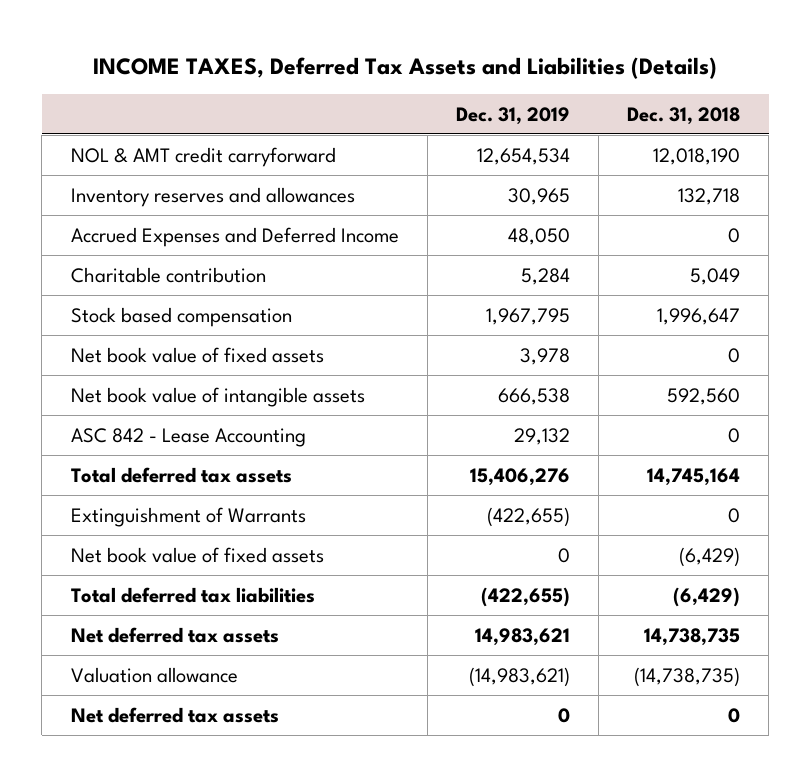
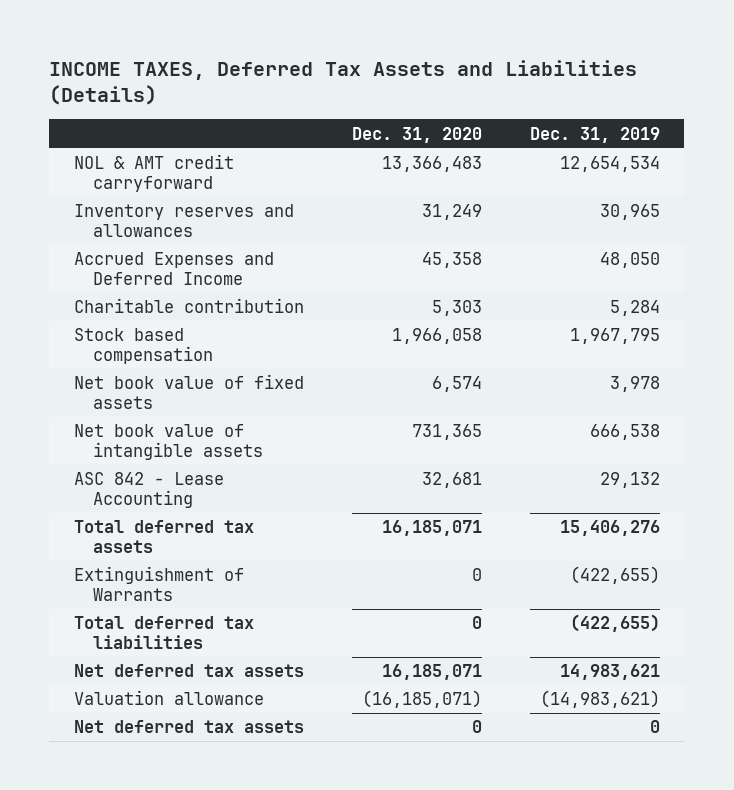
[627,106,741,125] Dec. 31, 2018 -> none
none -> [351,126,482,143] Dec. 31, 2020
[70,546,324,563] Net book value of fixed assets -> none

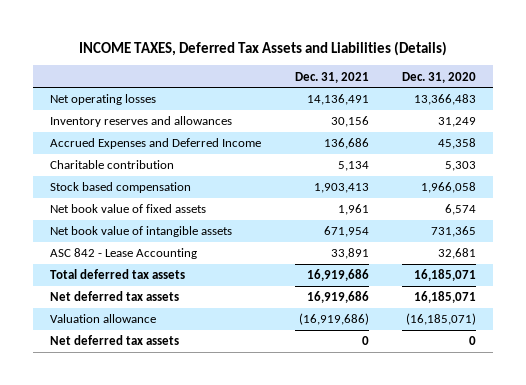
[529,126,660,143] Dec. 31, 2019 -> none
none -> [294,71,369,83] Dec. 31, 2021
[73,154,234,193] NOL & AMT credit carryforward -> [50,94,157,106] Net operating losses
[73,566,244,602] Extinguishment of Warrants -> none
[73,616,254,650] Total deferred tax liabilities -> none

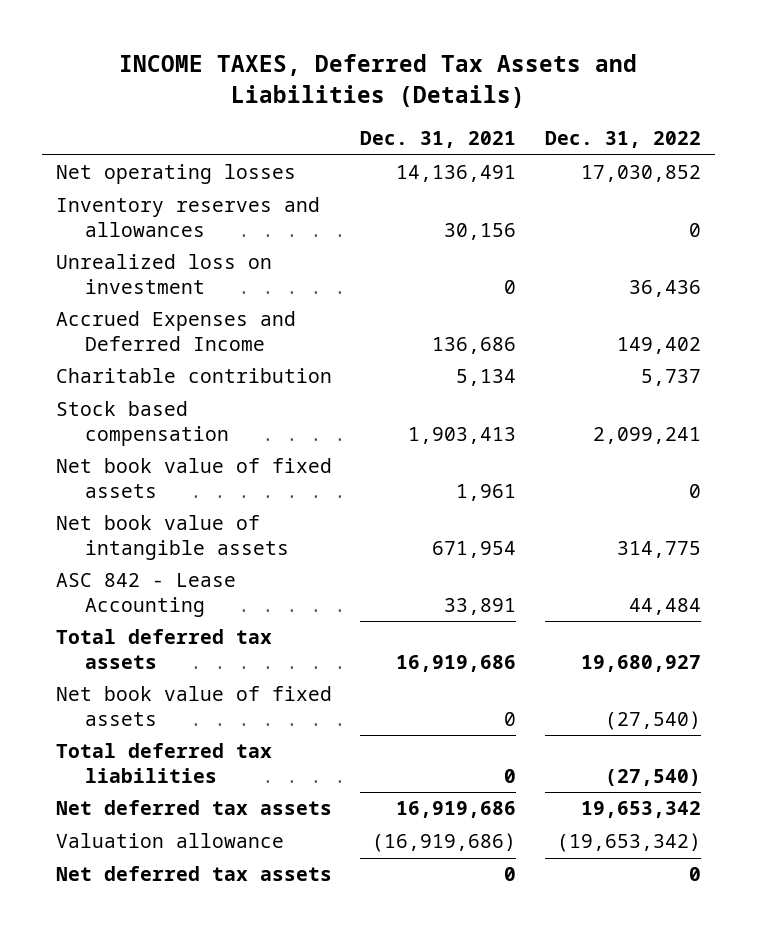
[402,71,477,83] Dec. 31, 2020 -> none
none -> [544,131,701,149] Dec. 31, 2022
none -> [56,254,273,294] Unrealized loss on investment
none -> [56,686,333,726] Net book value of fixed assets
none -> [56,743,273,783] Total deferred tax liabilities

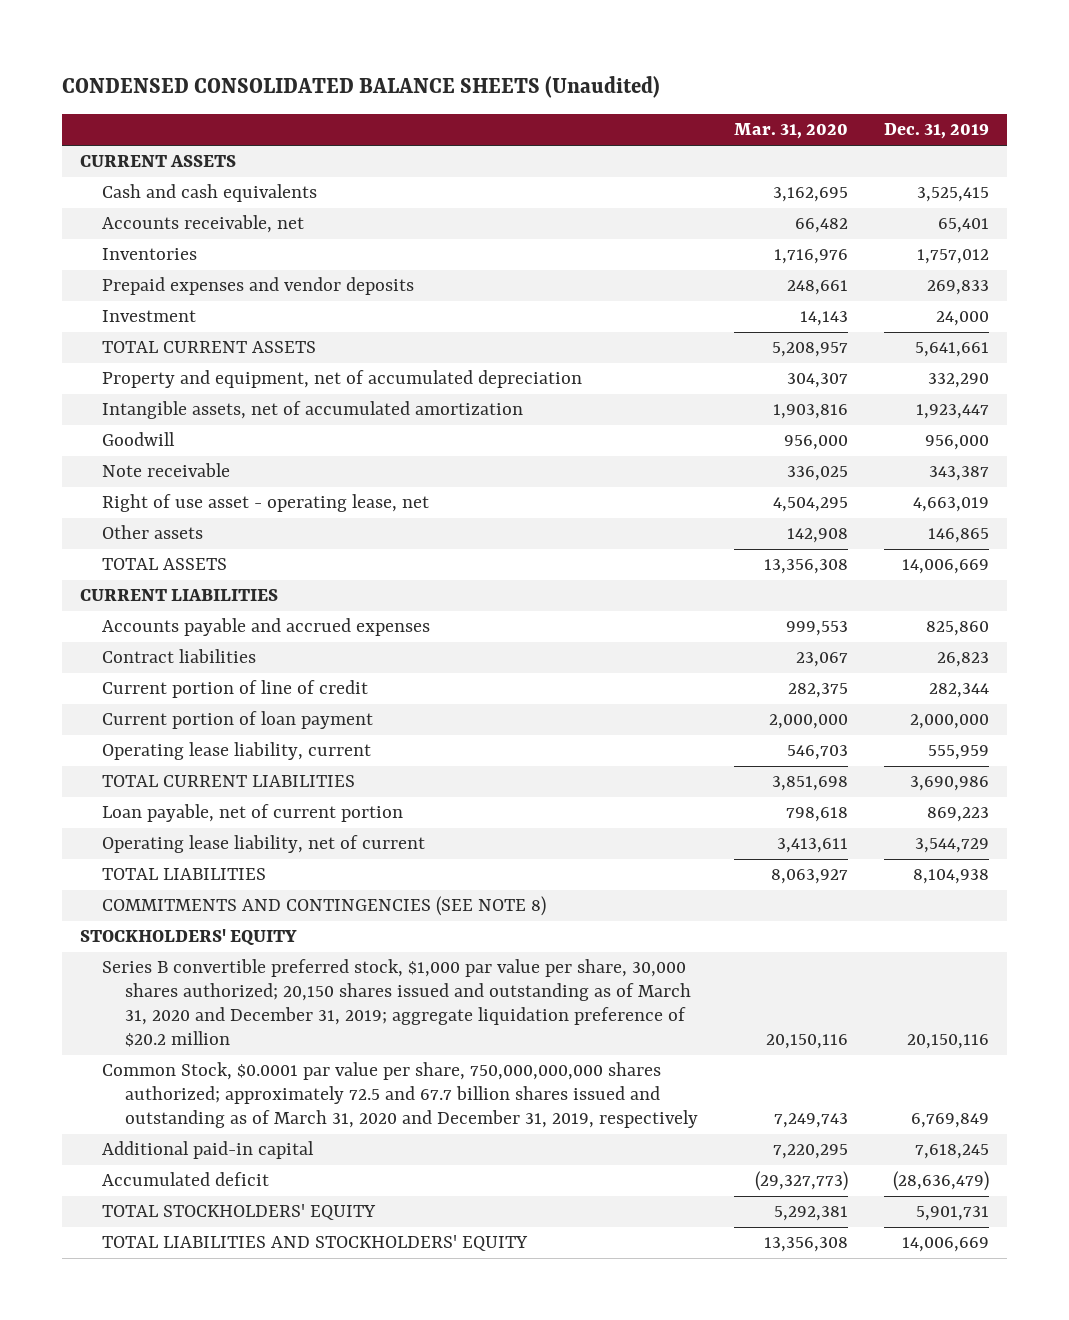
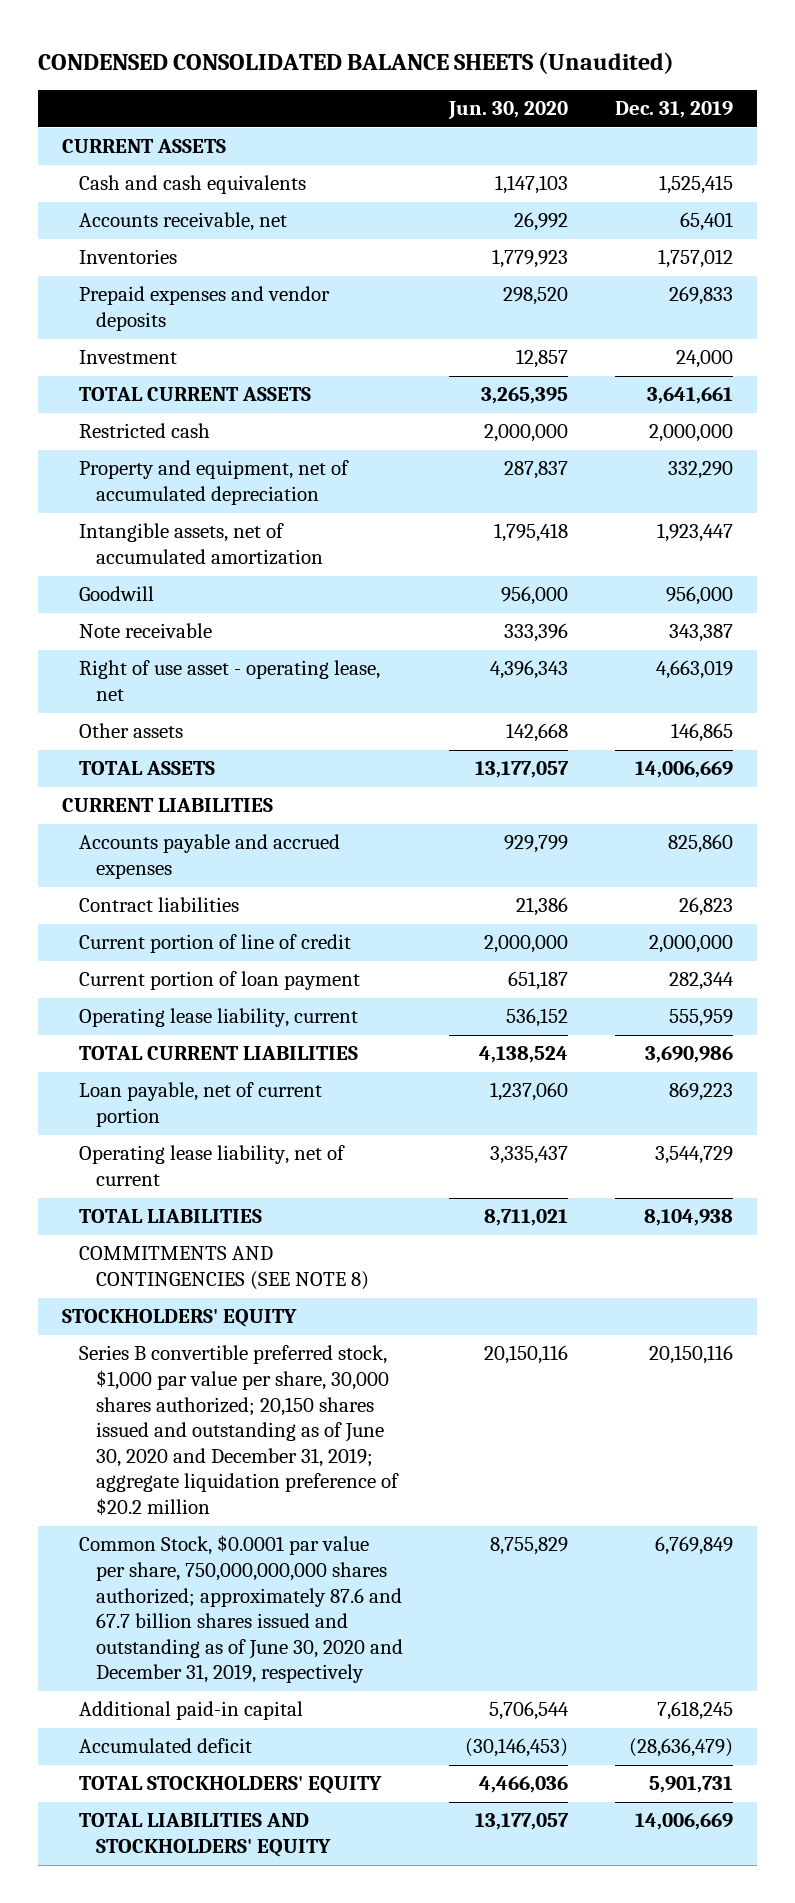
[733,123,848,140] Mar. 31, 2020 -> none
none -> [448,101,569,120] Jun. 30, 2020
[917,187,990,203] 3,525,415 -> [659,175,734,195] 1,525,415
[915,342,990,358] 5,641,661 -> [647,387,734,405] 3,641,661
none -> [78,423,210,439] Restricted cash
[929,683,990,699] 282,344 -> [649,935,734,954] 2,000,000
[910,714,990,730] 2,000,000 -> [669,972,735,991] 282,344
[102,959,691,1047] Series B convertible preferred stock, $1,000 par value per share, 30,000 shares authorized; 20,150 shares issued and outstanding as of March 31, 2020 and December 31, 2019; aggregate liquidation preference of $20.2 million -> [78,1345,399,1516] Series B convertible preferred stock, $1,000 par value per share, 30,000 shares authorized; 20,150 shares issued and outstanding as of June 30, 2020 and December 31, 2019; aggregate liquidation preference of $20.2 million
[102,1062,698,1128] Common Stock, $0.0001 par value per share, 750,000,000,000 shares authorized; approximately 72.5 and 67.7 billion shares issued and outstanding as of March 31, 2020 and December 31, 2019, respectively -> [78,1535,403,1684] Common Stock, $0.0001 par value per share, 750,000,000,000 shares authorized; approximately 87.6 and 67.7 billion shares issued and outstanding as of June 30, 2020 and December 31, 2019, respectively

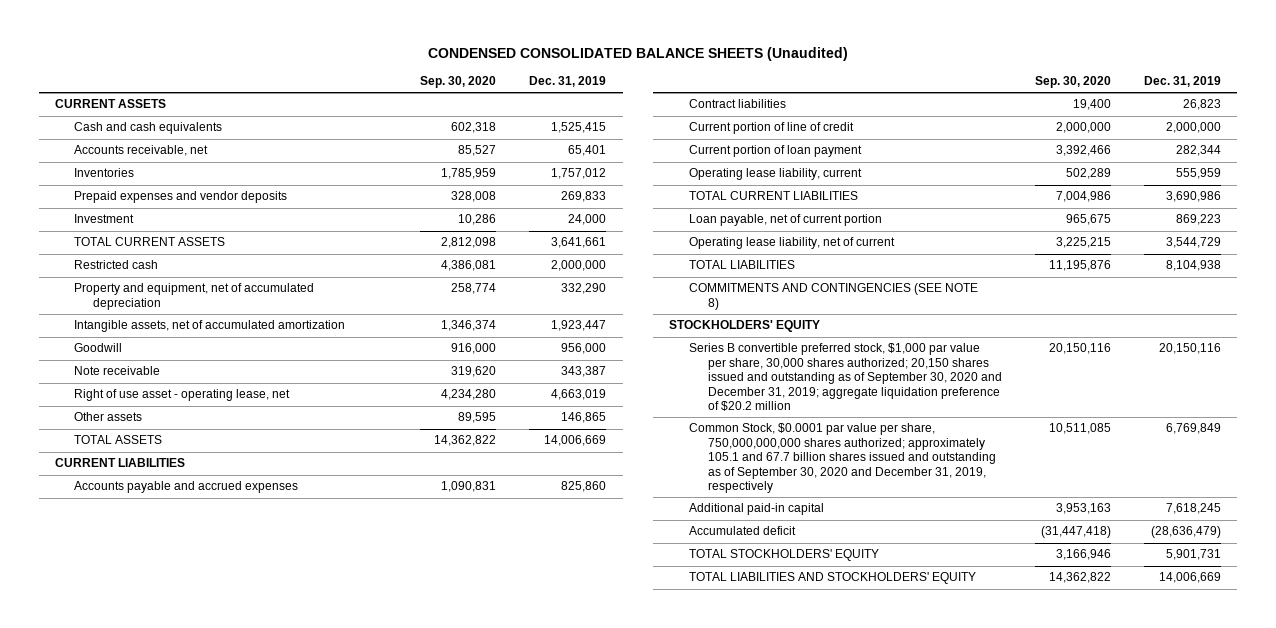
[448,101,569,120] Jun. 30, 2020 -> none
none -> [420,76,497,89] Sep. 30, 2020
[78,1345,399,1516] Series B convertible preferred stock, $1,000 par value per share, 30,000 shares authorized; 20,150 shares issued and outstanding as of June 30, 2020 and December 31, 2019; aggregate liquidation preference of $20.2 million -> [688,343,1002,411] Series B convertible preferred stock, $1,000 par value per share, 30,000 shares authorized; 20,150 shares issued and outstanding as of September 30, 2020 and December 31, 2019; aggregate liquidation preference of $20.2 million
[78,1535,403,1684] Common Stock, $0.0001 par value per share, 750,000,000,000 shares authorized; approximately 87.6 and 67.7 billion shares issued and outstanding as of June 30, 2020 and December 31, 2019, respectively -> [688,423,996,493] Common Stock, $0.0001 par value per share, 750,000,000,000 shares authorized; approximately 105.1 and 67.7 billion shares issued and outstanding as of September 30, 2020 and December 31, 2019, respectively

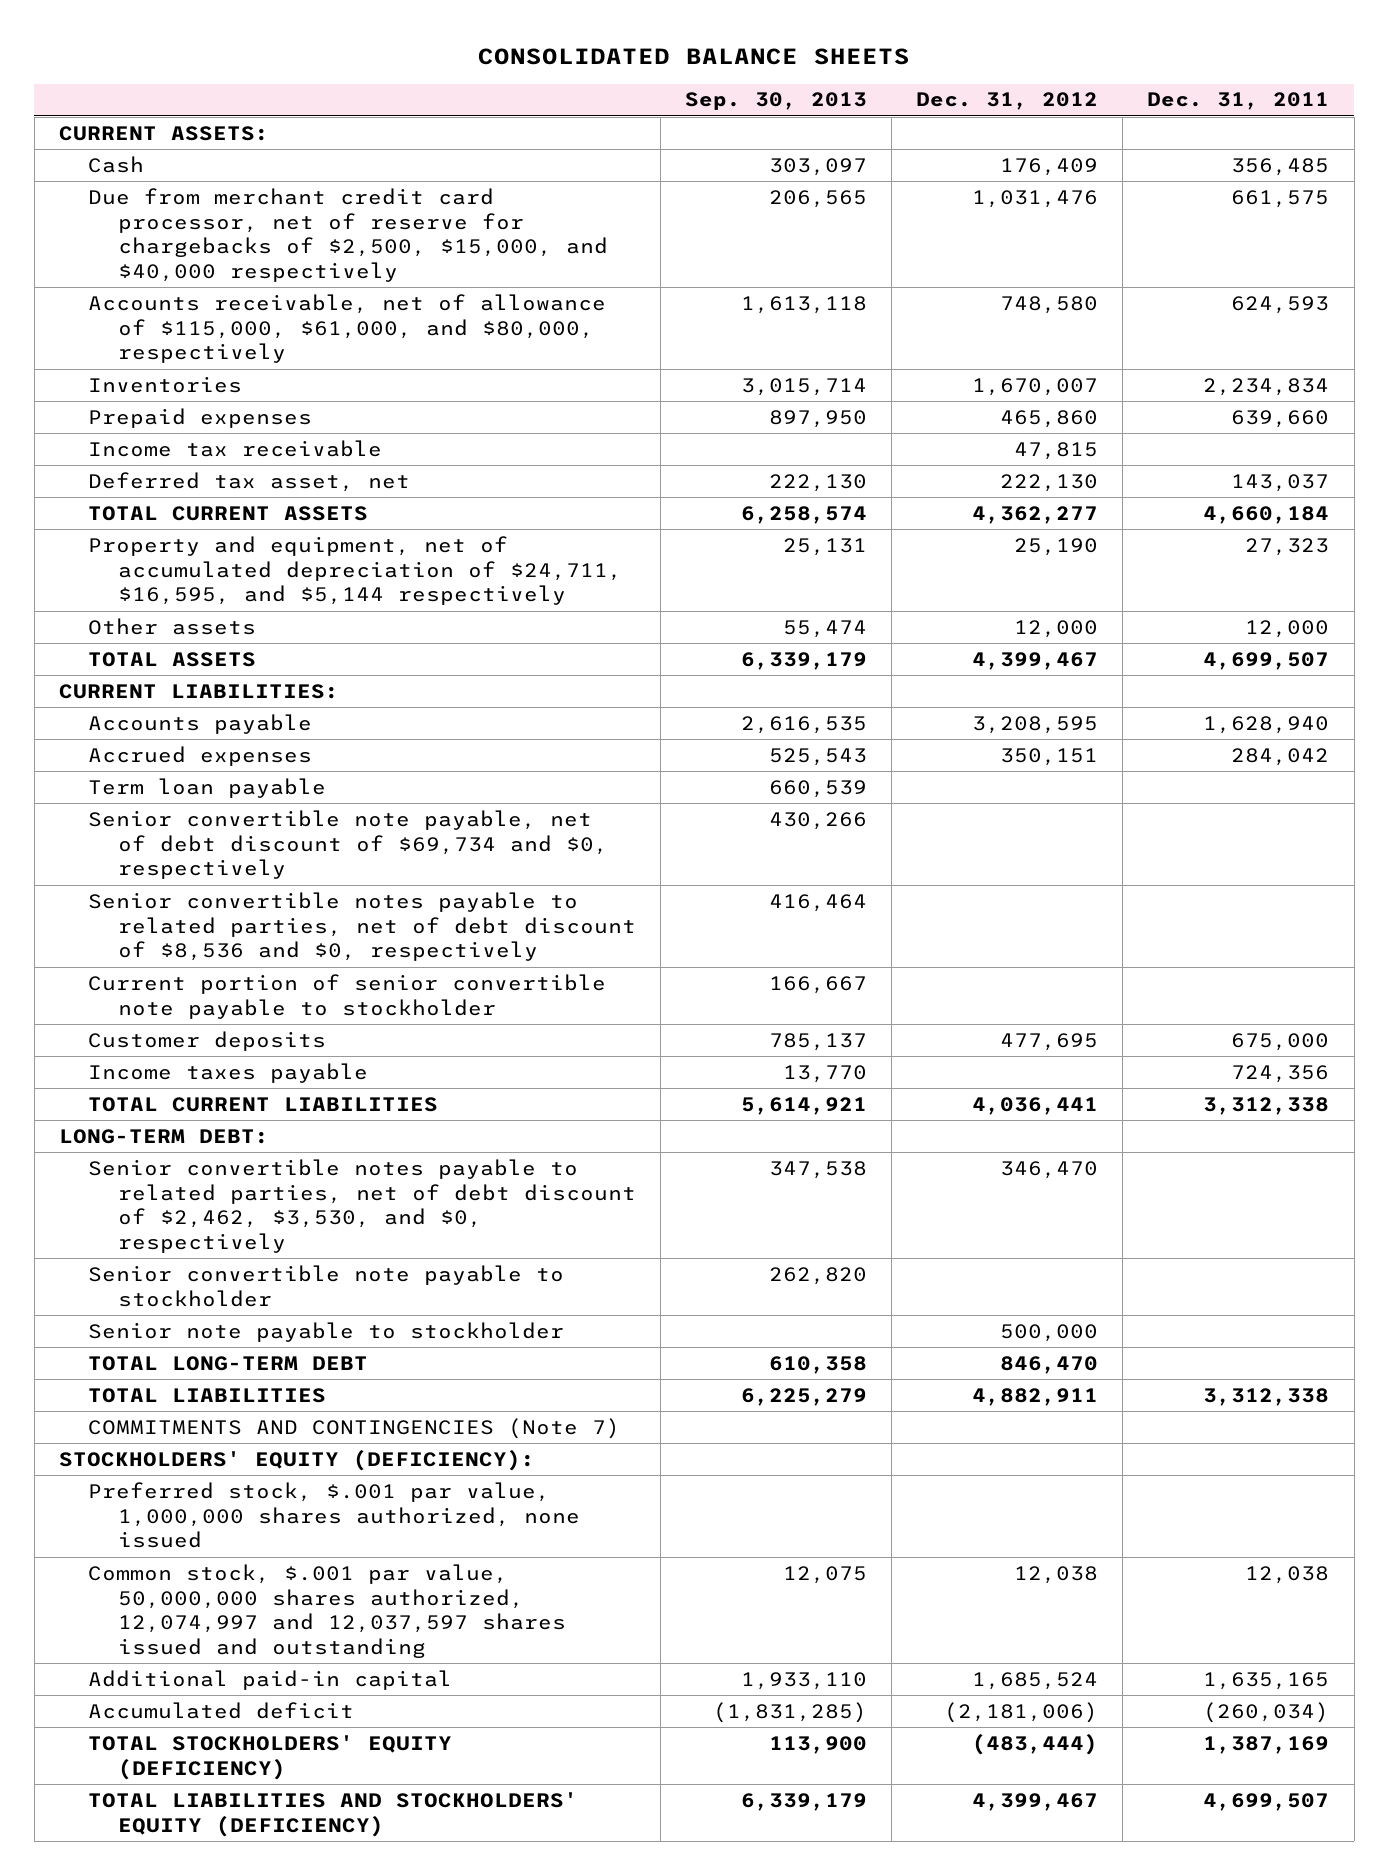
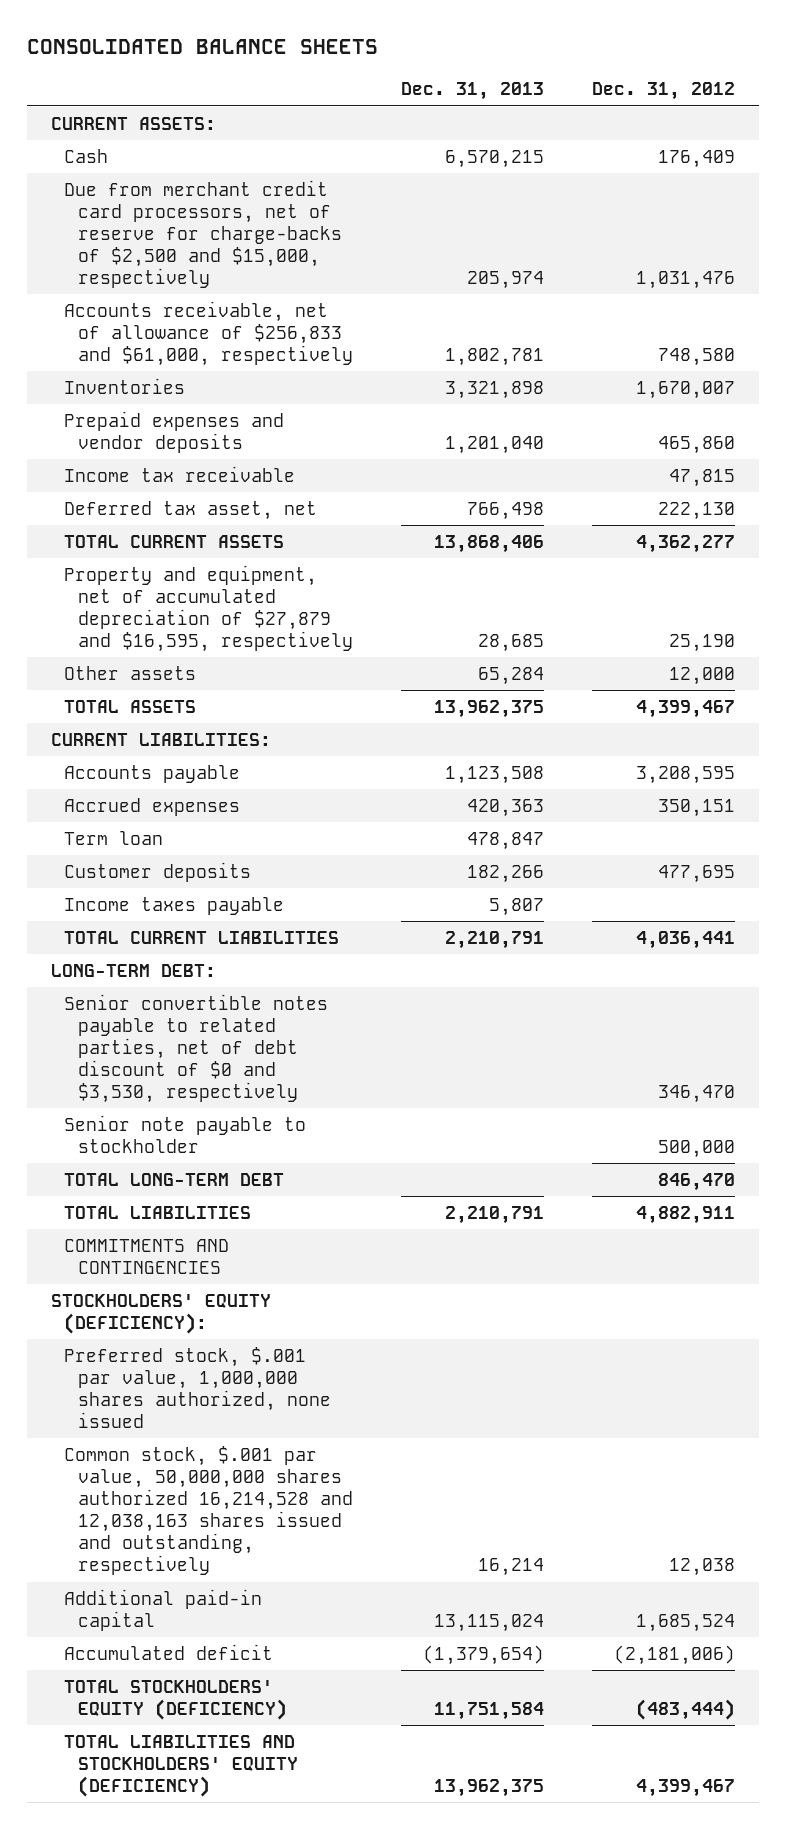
[685,92,868,111] Sep. 30, 2013 -> none
[1147,92,1330,111] Dec. 31, 2011 -> none
none -> [400,81,544,100] Dec. 31, 2013
[88,187,608,282] Due from merchant credit card processor, net of reserve for chargebacks of $2,500, $15,000, and $40,000 respectively -> [64,179,343,288] Due from merchant credit card processors, net of reserve for charge-backs of $2,500 and $15,000, respectively
[88,293,607,364] Accounts receivable, net of allowance of $115,000, $61,000, and $80,000, respectively -> [64,300,354,366] Accounts receivable, net of allowance of $256,833 and $61,000, respectively
[88,407,313,428] Prepaid expenses -> [64,410,285,453] Prepaid expenses and vendor deposits
[88,535,622,606] Property and equipment, net of accumulated depreciation of $24,711, $16,595, and $5,144 respectively -> [64,564,354,652] Property and equipment, net of accumulated depreciation of $27,879 and $16,595, respectively
[88,809,608,880] Senior convertible note payable, net of debt discount of $69,734 and $0, respectively -> none
[88,891,636,962] Senior convertible notes payable to related parties, net of debt discount of $8,536 and $0, respectively -> none
[88,973,607,1019] Current portion of senior convertible note payable to stockholder -> none
[88,777,327,798] Term loan payable -> [64,830,164,845] Term loan
[88,1264,565,1307] Senior convertible note payable to stockholder -> none
[88,1158,636,1253] Senior convertible notes payable to related parties, net of debt discount of $2,462, $3,530, and $0, respectively -> [64,993,329,1103] Senior convertible notes payable to related parties, net of debt discount of $0 and $3,530, respectively
[88,1417,621,1439] COMMITMENTS AND CONTINGENCIES (Note 7) -> [64,1238,230,1274] COMMITMENTS AND CONTINGENCIES
[88,1563,566,1658] Common stock, $.001 par value, 50,000,000 shares authorized, 12,074,997 and 12,037,597 shares issued and outstanding -> [64,1445,354,1575] Common stock, $.001 par value, 50,000,000 shares authorized 16,214,528 and 12,038,163 shares issued and outstanding, respectively

